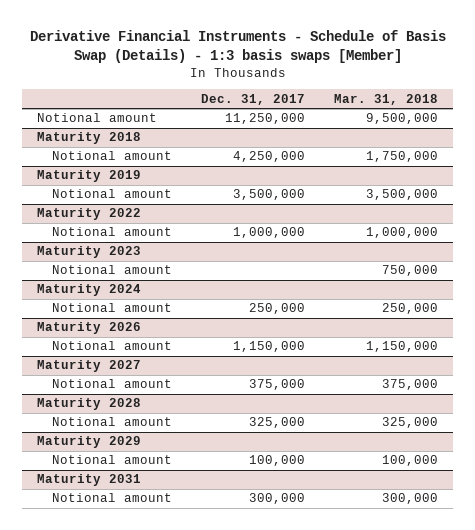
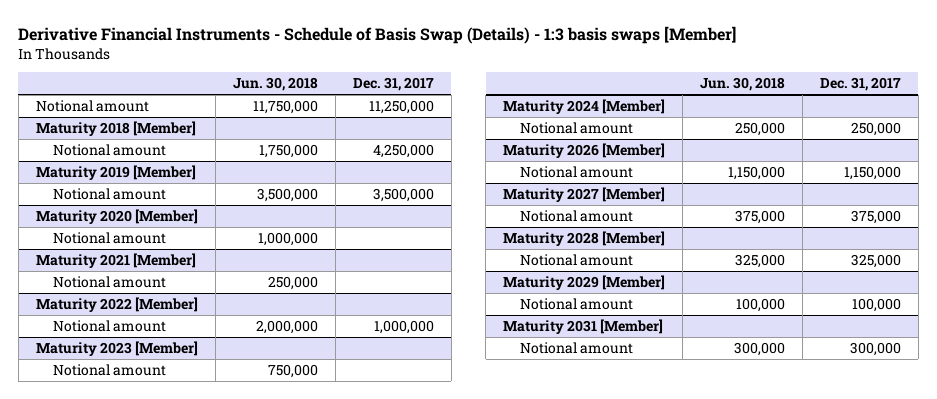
[334,93,439,105] Mar. 31, 2018 -> none
none -> [232,77,318,92] Jun. 30, 2018
[36,132,141,145] Maturity 2018 -> [35,120,196,136] Maturity 2018 [Member]
[36,170,141,183] Maturity 2019 -> [35,164,196,180] Maturity 2019 [Member]
none -> [35,208,198,224] Maturity 2020 [Member]
none -> [53,231,167,244] Notional amount
none -> [35,252,196,268] Maturity 2021 [Member]
none -> [53,275,167,288] Notional amount
[36,208,141,221] Maturity 2022 -> [35,296,198,312] Maturity 2022 [Member]
[36,246,141,259] Maturity 2023 -> [35,340,198,356] Maturity 2023 [Member]
[36,284,141,297] Maturity 2024 -> [503,98,666,114] Maturity 2024 [Member]
[36,322,141,335] Maturity 2026 -> [503,142,666,158] Maturity 2026 [Member]
[36,360,141,373] Maturity 2027 -> [503,186,666,202] Maturity 2027 [Member]
[36,398,141,411] Maturity 2028 -> [503,230,666,246] Maturity 2028 [Member]
[36,436,141,449] Maturity 2029 -> [503,274,666,290] Maturity 2029 [Member]
[36,474,141,487] Maturity 2031 -> [503,318,664,334] Maturity 2031 [Member]

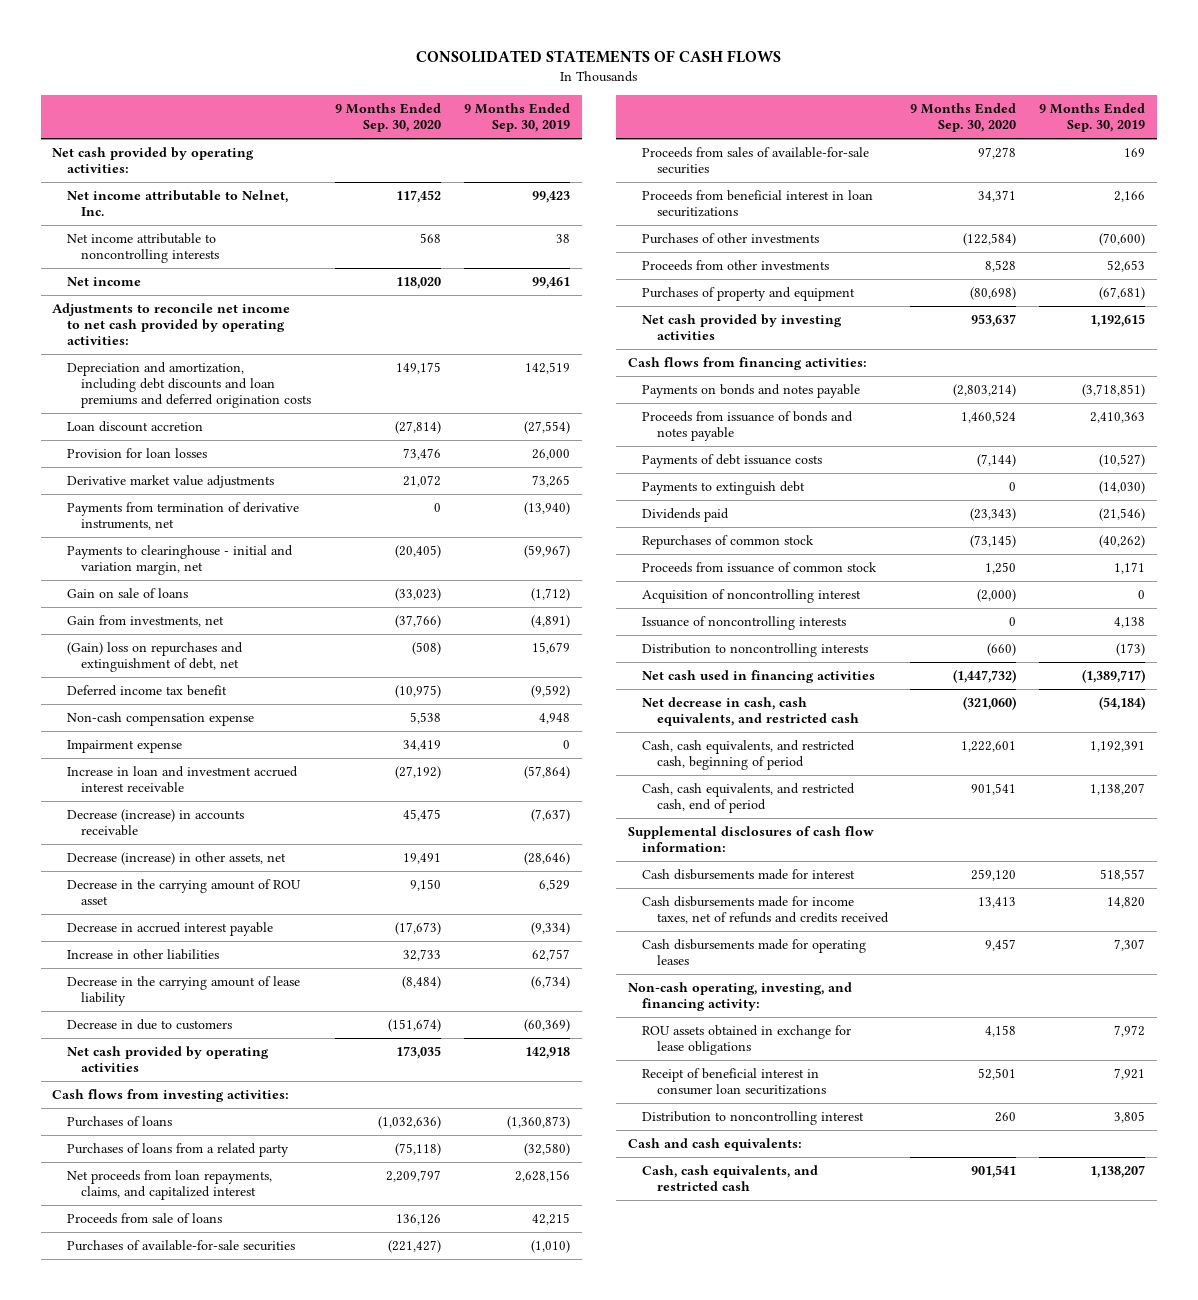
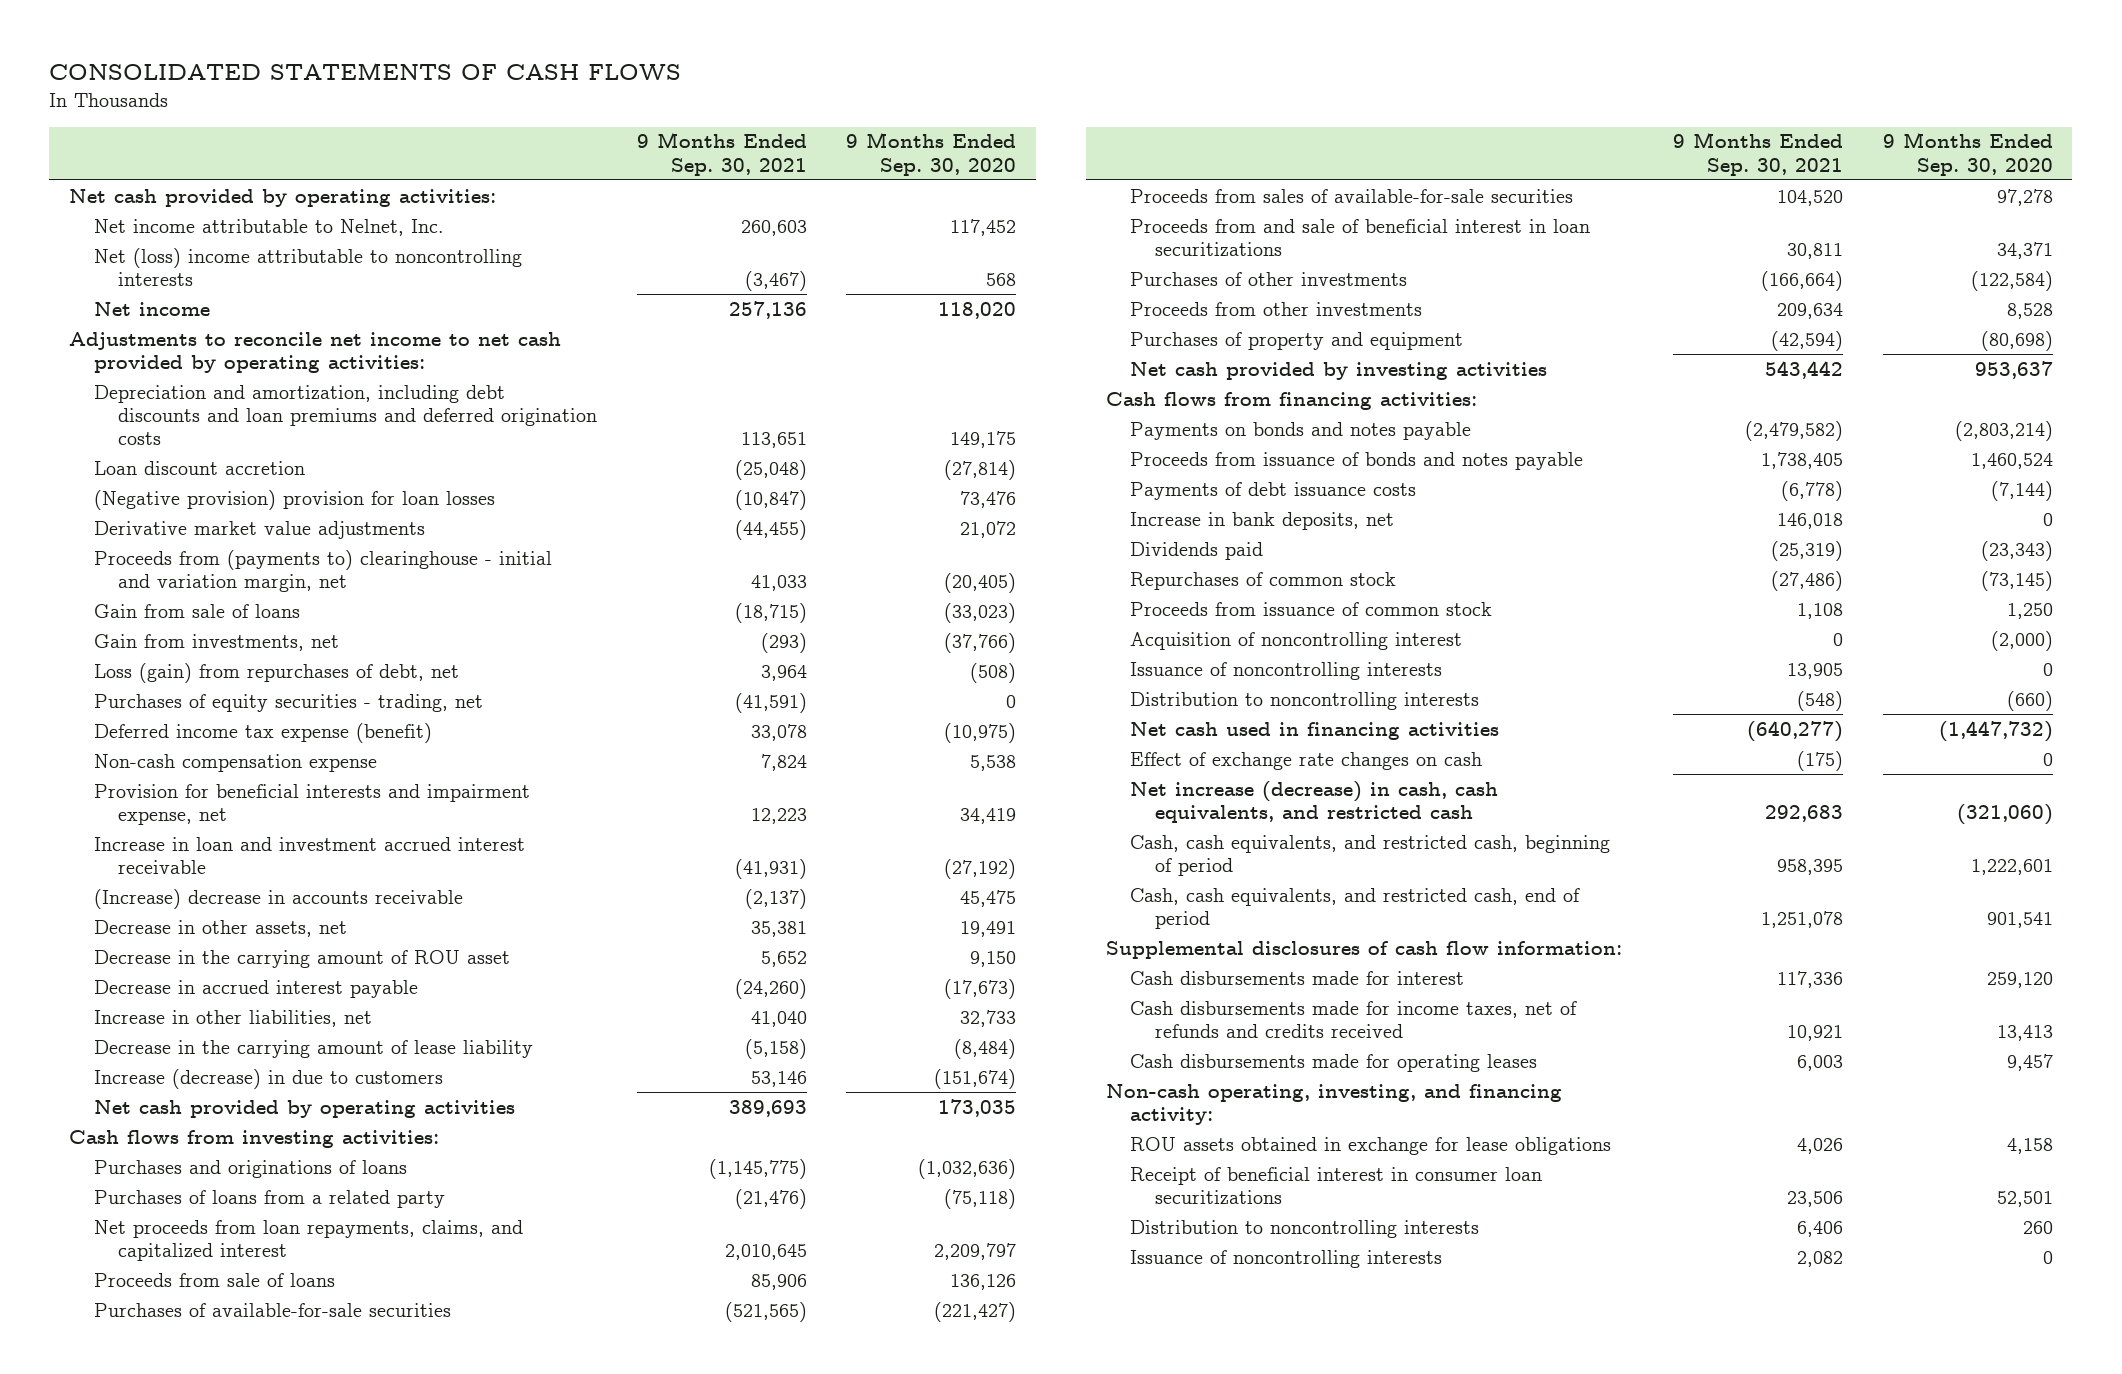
[464,103,571,133] 9 Months Ended Sep. 30, 2019 -> none
none -> [636,132,807,176] 9 Months Ended Sep. 30, 2021
[66,233,220,264] Net income attributable to noncontrolling interests -> [93,247,522,286] Net (loss) income attributable to noncontrolling interests
[66,448,207,459] Provision for loan losses -> [93,489,495,510] (Negative provision) provision for loan losses
[66,502,299,531] Payments from termination of derivative instruments, net -> none
[66,545,293,576] Payments to clearinghouse - initial and variation margin, net -> [93,549,552,592] Proceeds from (payments to) clearinghouse - initial and variation margin, net
[66,588,188,599] Gain on sale of loans -> [93,603,300,618] Gain from sale of loans
[66,642,243,673] (Gain) loss on repurchases and extinguishment of debt, net -> [93,662,459,683] Loss (gain) from repurchases of debt, net
none -> [93,693,483,712] Purchases of equity securities - trading, net
[66,685,227,697] Deferred income tax benefit -> [93,722,432,743] Deferred income tax expense (benefit)
[66,740,182,754] Impairment expense -> [93,783,530,825] Provision for beneficial interests and impairment expense, net
[66,809,244,837] Decrease (increase) in accounts receivable -> [93,888,463,909] (Increase) decrease in accounts receivable
[66,852,286,866] Decrease (increase) in other assets, net -> [93,919,347,937] Decrease in other assets, net
[66,949,219,961] Increase in other liabilities -> [93,1009,372,1027] Increase in other liabilities, net
[66,1019,232,1031] Decrease in due to customers -> [93,1068,443,1089] Increase (decrease) in due to customers
[66,1116,172,1128] Purchases of loans -> [93,1159,407,1178] Purchases and originations of loans
[642,190,874,218] Proceeds from beneficial interest in loan securitizations -> [1130,218,1591,257] Proceeds from and sale of beneficial interest in loan securitizations
[642,481,806,496] Payments to extinguish debt -> none
none -> [1130,511,1395,530] Increase in bank deposits, net
none -> [1130,751,1483,770] Effect of exchange rate changes on cash
[642,697,859,727] Net decrease in cash, cash equivalents, and restricted cash -> [1130,780,1499,823] Net increase (decrease) in cash, cash equivalents, and restricted cash
[627,1138,802,1152] Cash and cash equivalents: -> none
[642,1165,819,1192] Cash, cash equivalents, and restricted cash -> none
[642,1111,865,1126] Distribution to noncontrolling interest -> [1130,1219,1480,1238] Distribution to noncontrolling interests
none -> [1130,1249,1443,1268] Issuance of noncontrolling interests

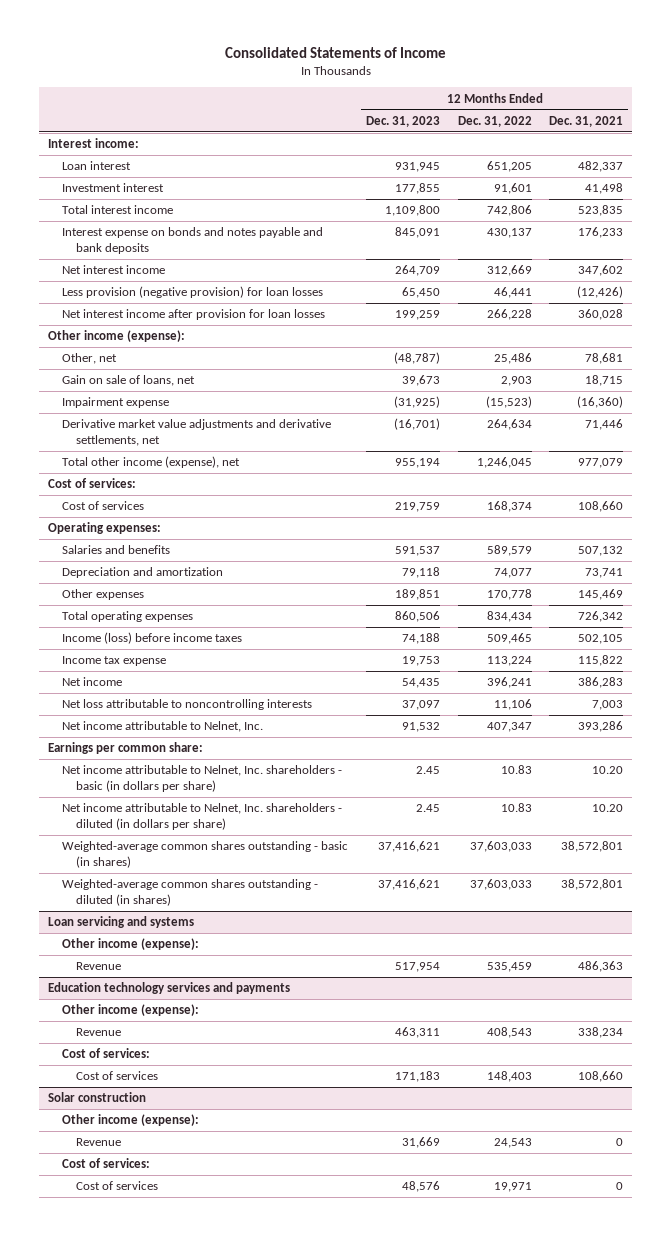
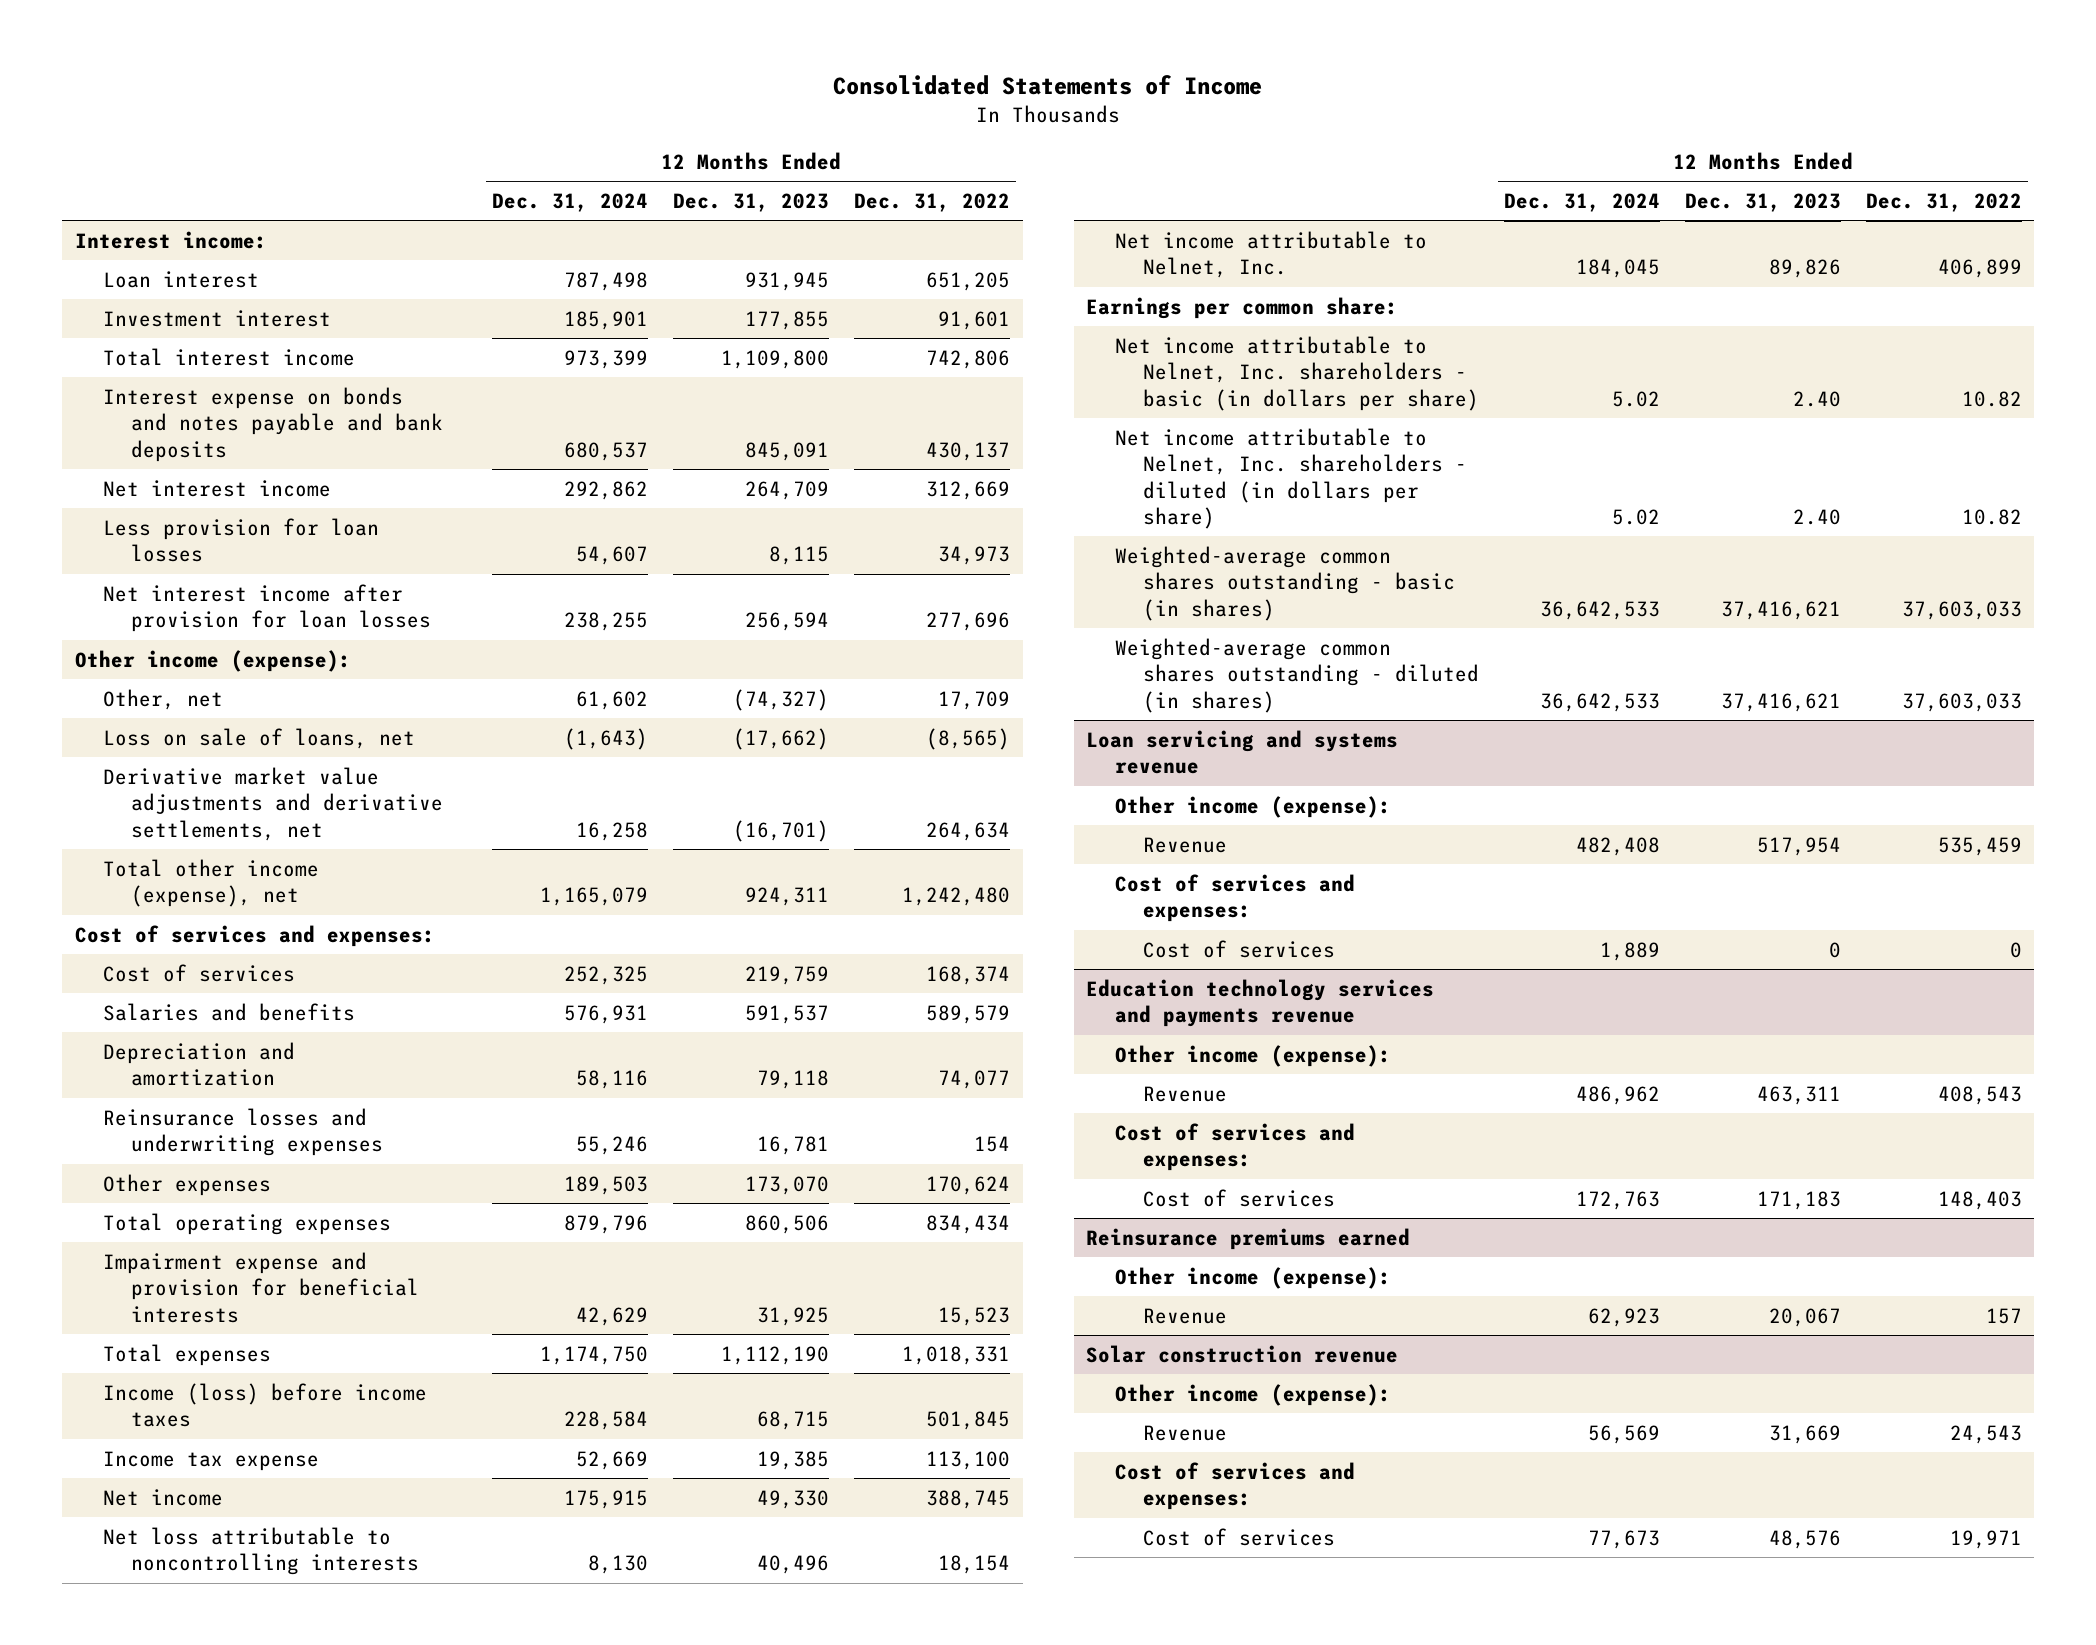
[549,115,624,127] Dec. 31, 2021 -> none
none -> [492,192,649,212] Dec. 31, 2024
[61,286,323,299] Less provision (negative provision) for loan losses -> [102,517,379,563] Less provision for loan losses
[401,287,440,299] 65,450 -> [769,546,830,566] 8,115
[493,287,532,299] 46,441 -> [938,546,1011,566] 34,973
[394,310,440,321] 199,259 -> [745,612,830,632] 256,594
[486,309,532,321] 266,228 -> [926,612,1011,632] 277,696
[61,397,169,409] Impairment expense -> none
[393,352,440,365] (48,787) -> [733,688,830,711] (74,327)
[493,353,532,365] 25,486 -> [938,690,1011,710] 17,709
[61,375,195,387] Gain on sale of loans, net -> [102,727,415,749] Loss on sale of loans, net
[401,375,440,387] 39,673 -> [733,727,830,750] (17,662)
[500,376,532,387] 2,903 -> [926,727,1011,750] (8,565)
[394,458,440,469] 955,194 -> [745,887,830,907] 924,311
[476,457,532,469] 1,246,045 -> [902,887,1011,907] 1,242,480
[47,478,136,489] Cost of services: -> [74,924,435,947] Cost of services and expenses:
[47,522,161,535] Operating expenses: -> none
none -> [102,1107,384,1157] Reinsurance losses and underwriting expenses
[394,589,440,601] 189,851 -> [745,1175,830,1195] 173,070
[486,589,532,601] 170,778 -> [926,1175,1011,1195] 170,624
none -> [102,1251,420,1323] Impairment expense and provision for beneficial interests
none -> [102,1343,271,1366] Total expenses
[401,633,440,645] 74,188 -> [757,1411,830,1431] 68,715
[486,633,532,645] 509,465 -> [926,1411,1011,1431] 501,845
[401,656,440,667] 19,753 -> [757,1450,830,1470] 19,385
[486,656,532,667] 113,224 -> [926,1450,1011,1470] 113,100
[401,678,440,689] 54,435 -> [757,1489,830,1509] 49,330
[486,677,532,689] 396,241 -> [926,1489,1011,1509] 388,745
[401,700,440,711] 37,097 -> [757,1555,830,1575] 40,496
[493,699,532,711] 11,106 -> [938,1555,1011,1575] 18,154
[401,722,440,733] 91,532 -> [1768,259,1841,279] 89,826
[486,722,532,733] 407,347 -> [1937,259,2022,279] 406,899
[415,766,440,775] 2.45 -> [1792,390,1841,407] 2.40
[500,765,532,775] 10.83 -> [1961,390,2022,407] 10.82
[415,804,440,813] 2.45 -> [1792,509,1841,526] 2.40
[500,803,532,813] 10.83 -> [1961,509,2022,526] 10.82
[47,916,194,929] Loan servicing and systems -> [1086,729,1399,775] Loan servicing and systems revenue
none -> [1114,873,1355,923] Cost of services and expenses:
none -> [1142,939,1335,958] Cost of services
[47,982,290,995] Education technology services and payments -> [1086,978,1435,1028] Education technology services and payments revenue
[61,1048,150,1059] Cost of services: -> [1114,1122,1355,1172] Cost of services and expenses:
[47,1092,146,1103] Solar construction -> none
none -> [1086,1227,1411,1250] Reinsurance premiums earned
none -> [1142,1307,1227,1324] Revenue
none -> [1086,1344,1399,1363] Solar construction revenue
none -> [1114,1383,1391,1406] Other income (expense):
[61,1158,150,1169] Cost of services: -> [1114,1461,1355,1511] Cost of services and expenses:

